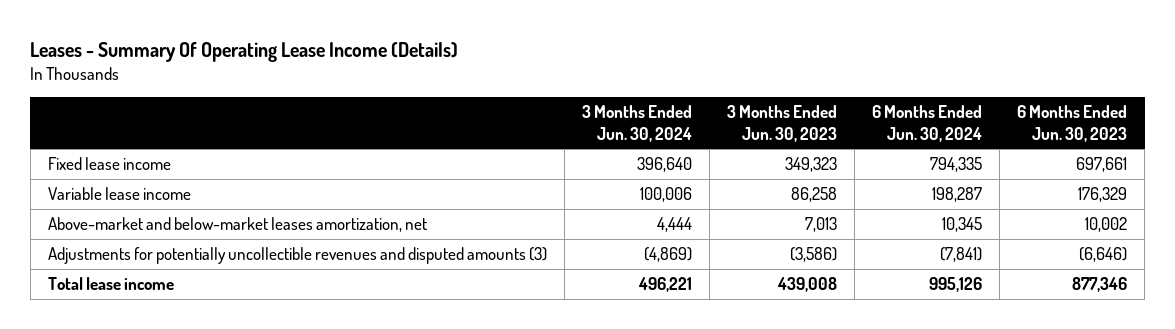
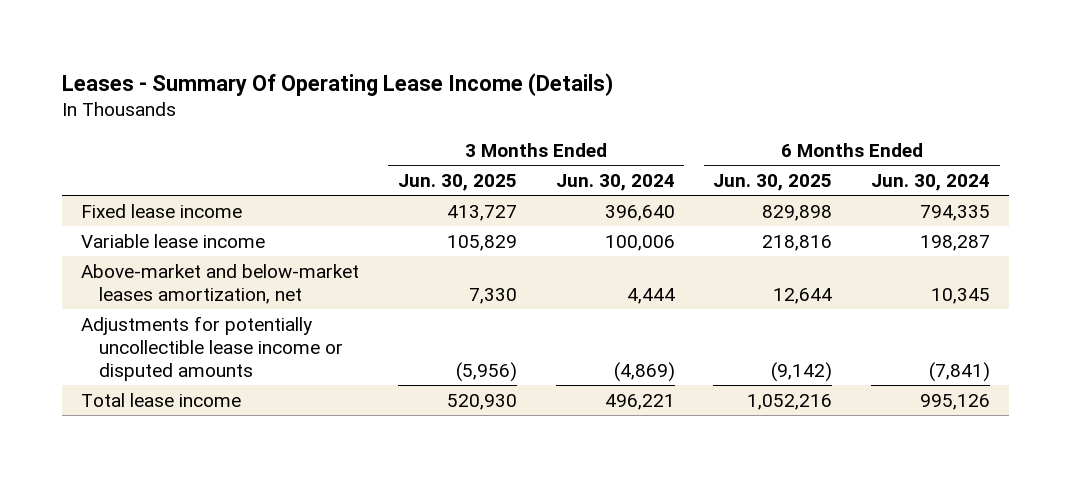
[727,104,838,142] 3 Months Ended Jun. 30, 2023 -> none
[1017,104,1128,142] 6 Months Ended Jun. 30, 2023 -> none
none -> [397,174,517,192] Jun. 30, 2025
none -> [713,174,833,192] Jun. 30, 2025
[47,247,547,265] Adjustments for potentially uncollectible revenues and disputed amounts (3) -> [81,315,343,381] Adjustments for potentially uncollectible lease income or disputed amounts

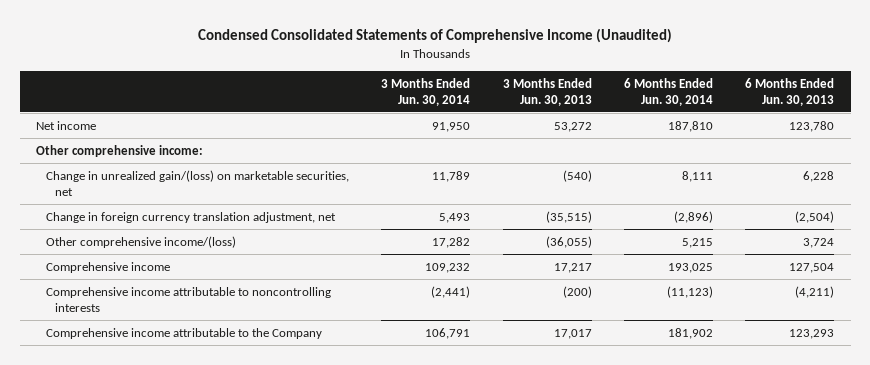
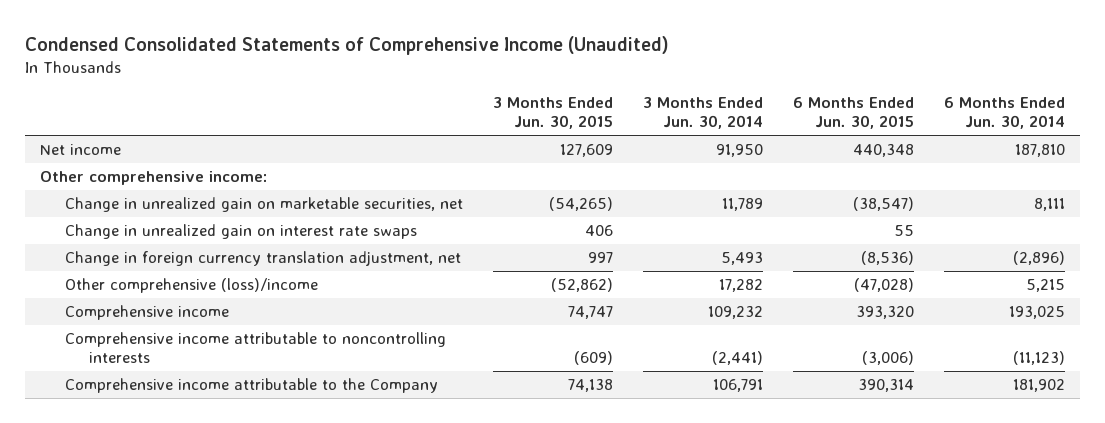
[502,77,592,106] 3 Months Ended Jun. 30, 2013 -> none
[745,77,835,106] 6 Months Ended Jun. 30, 2013 -> none
none -> [492,97,613,130] 3 Months Ended Jun. 30, 2015
none -> [792,97,914,130] 6 Months Ended Jun. 30, 2015
[45,169,349,196] Change in unrealized gain/(loss) on marketable securities, net -> [64,197,463,213] Change in unrealized gain on marketable securities, net
none -> [64,224,417,240] Change in unrealized gain on interest rate swaps
[45,235,236,248] Other comprehensive income/(loss) -> [64,278,318,294] Other comprehensive (loss)/income

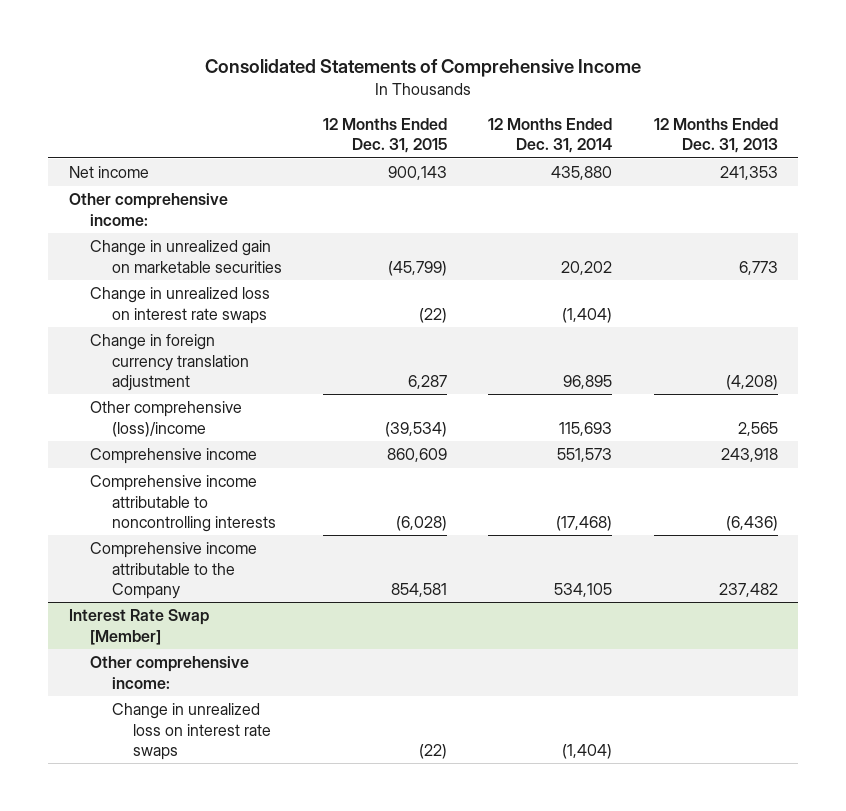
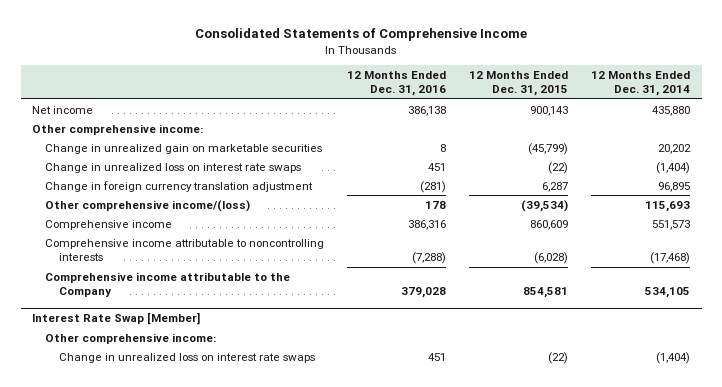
[653,117,778,154] 12 Months Ended Dec. 31, 2013 -> none
none -> [347,70,447,97] 12 Months Ended Dec. 31, 2016
[90,401,243,437] Other comprehensive (loss)/income -> [45,199,251,212] Other comprehensive income/(loss)

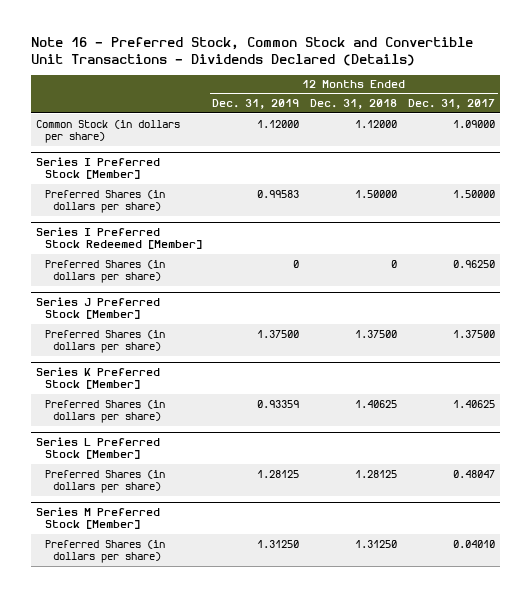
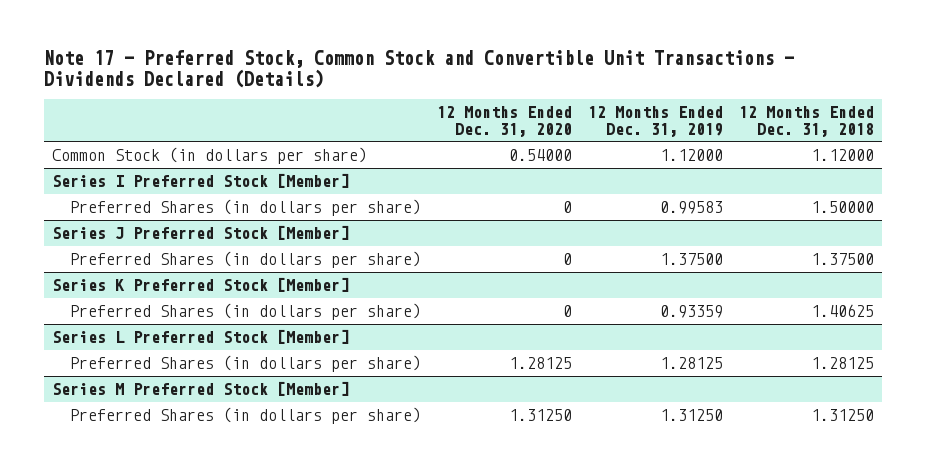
[30,37,473,67] Note 16 - Preferred Stock, Common Stock and Convertible Unit Transactions - Dividends Declared (Details) -> [43,49,794,88] Note 17 - Preferred Stock, Common Stock and Convertible Unit Transactions - Dividends Declared (Details)
[408,99,496,110] Dec. 31, 2017 -> none
none -> [436,106,572,137] 12 Months Ended Dec. 31, 2020
[36,226,202,250] Series I Preferred Stock Redeemed [Member] -> none
[44,259,165,284] Preferred Shares (in dollars per share) -> none

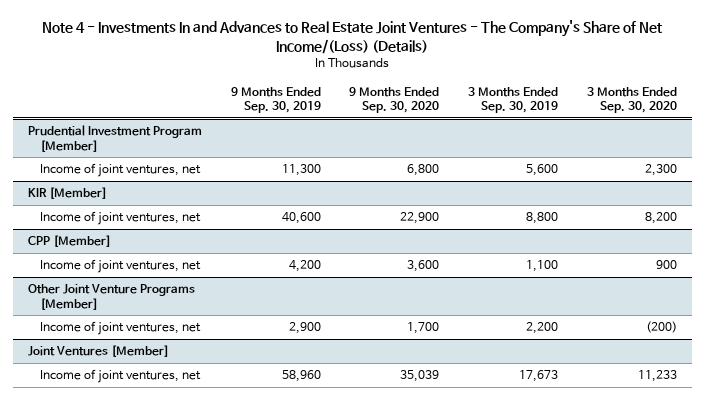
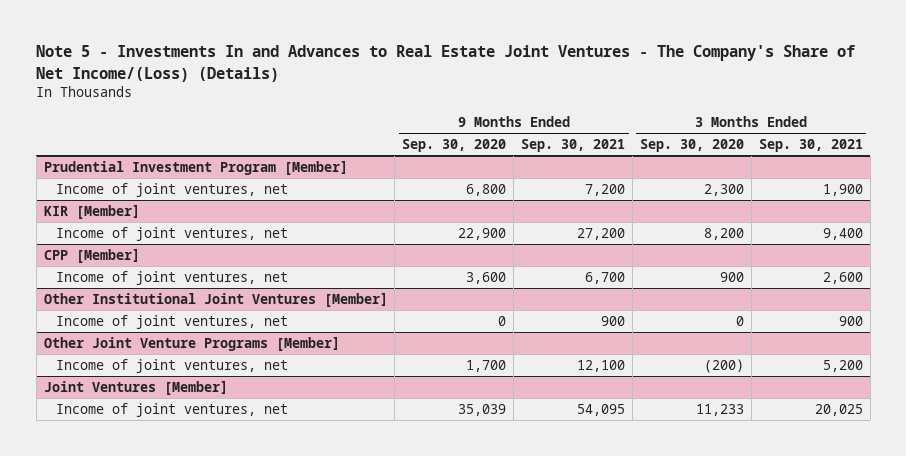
[42,20,663,54] Note 4 - Investments In and Advances to Real Estate Joint Ventures - The Company's Share of Net Income/(Loss) (Details) -> [36,45,856,82] Note 5 - Investments In and Advances to Real Estate Joint Ventures - The Company's Share of Net Income/(Loss) (Details)
[230,86,321,114] 9 Months Ended Sep. 30, 2019 -> none
[468,86,559,114] 3 Months Ended Sep. 30, 2019 -> none
none -> [521,139,626,153] Sep. 30, 2021
none -> [758,139,863,153] Sep. 30, 2021
none -> [43,293,388,308] Other Institutional Joint Ventures [Member]
none -> [56,315,289,330] Income of joint ventures, net

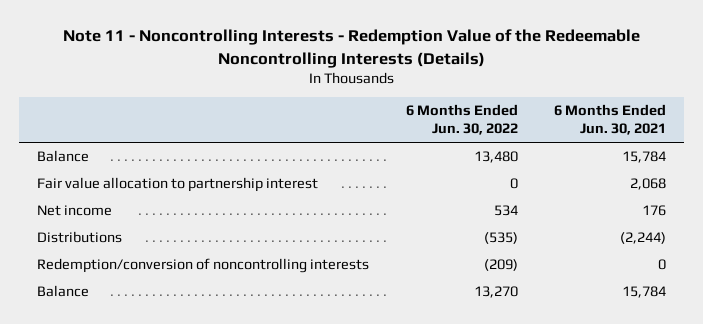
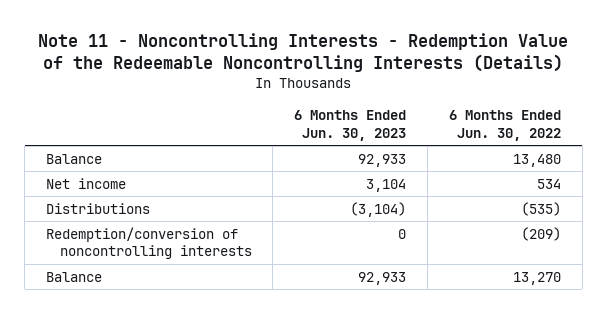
[554,104,667,136] 6 Months Ended Jun. 30, 2021 -> none
none -> [294,110,407,141] 6 Months Ended Jun. 30, 2023
[37,177,319,193] Fair value allocation to partnership interest -> none

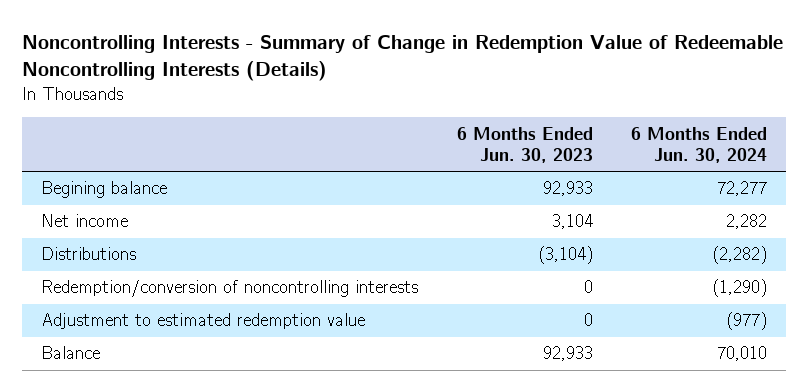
[38,32,569,72] Note 11 - Noncontrolling Interests - Redemption Value of the Redeemable Noncontrolling Interests (Details) -> [22,35,784,82] Noncontrolling Interests - Summary of Change in Redemption Value of Redeemable Noncontrolling Interests (Details)
[448,110,561,141] 6 Months Ended Jun. 30, 2022 -> none
none -> [630,126,767,163] 6 Months Ended Jun. 30, 2024
[45,153,102,164] Balance -> [41,181,168,199] Begining balance
none -> [41,313,366,330] Adjustment to estimated redemption value

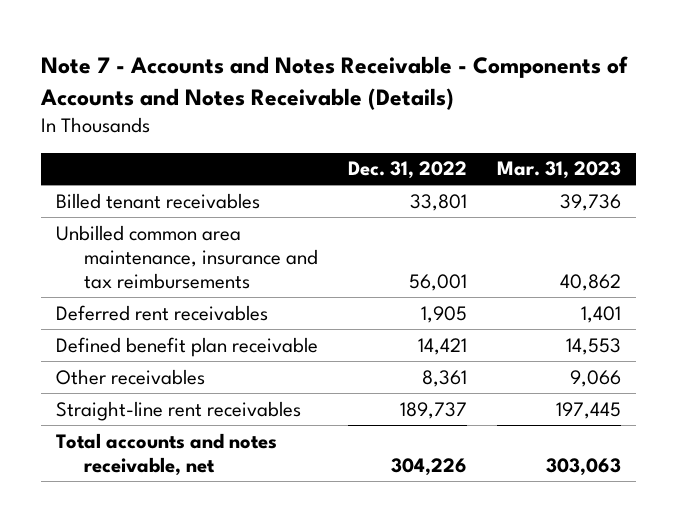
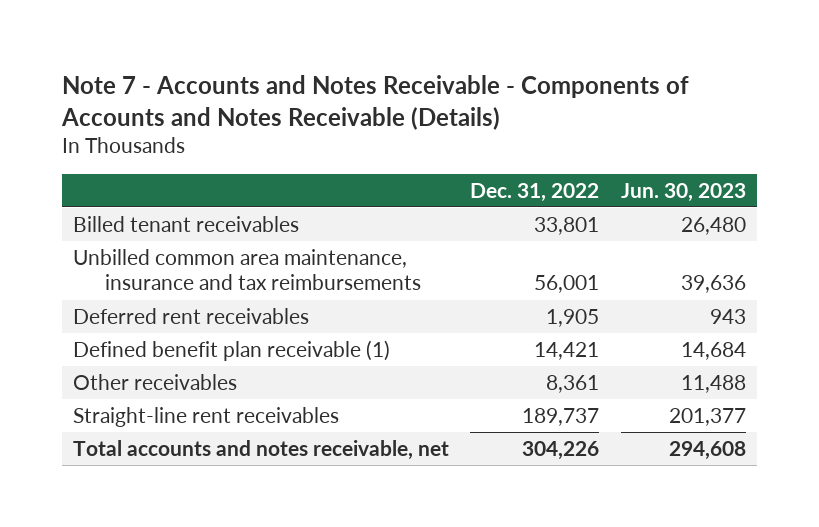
[496,161,621,180] Mar. 31, 2023 -> none
none -> [620,182,746,202] Jun. 30, 2023
[56,336,319,357] Defined benefit plan receivable -> [72,339,390,361] Defined benefit plan receivable (1)

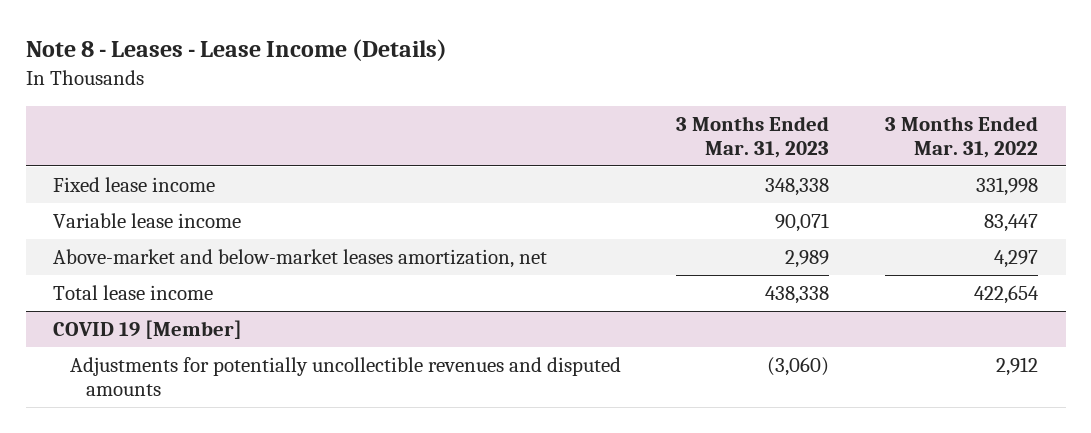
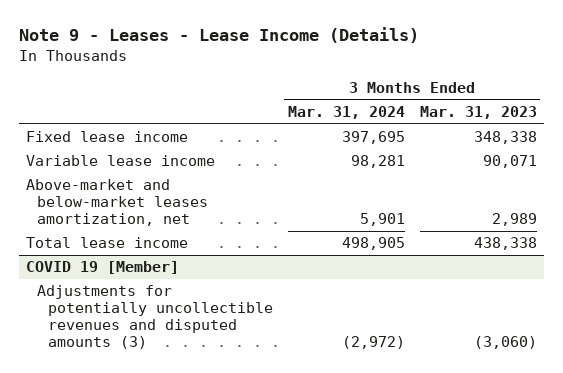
[25,39,447,62] Note 8 - Leases - Lease Income (Details) -> [18,27,419,44] Note 9 - Leases - Lease Income (Details)
[884,115,1038,158] 3 Months Ended Mar. 31, 2022 -> none
none -> [287,106,405,120] Mar. 31, 2024
[69,357,621,397] Adjustments for potentially uncollectible revenues and disputed amounts -> [37,285,274,350] Adjustments for potentially uncollectible revenues and disputed amounts (3)

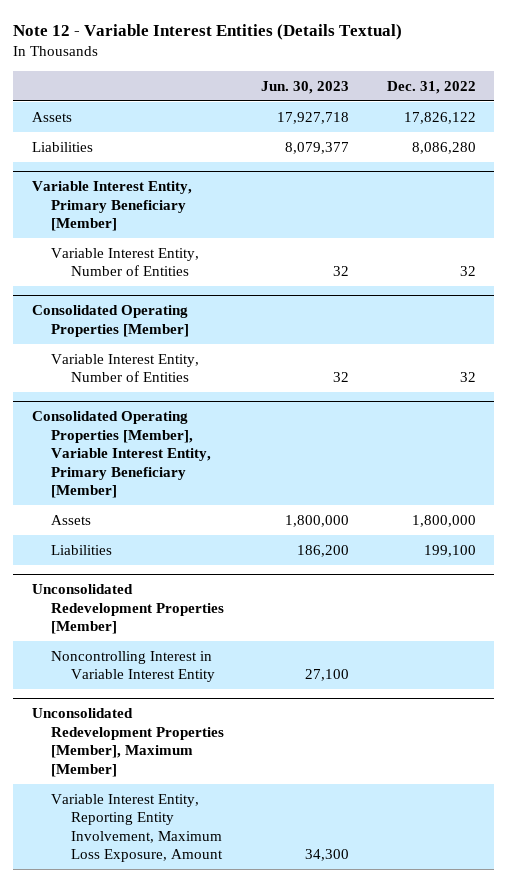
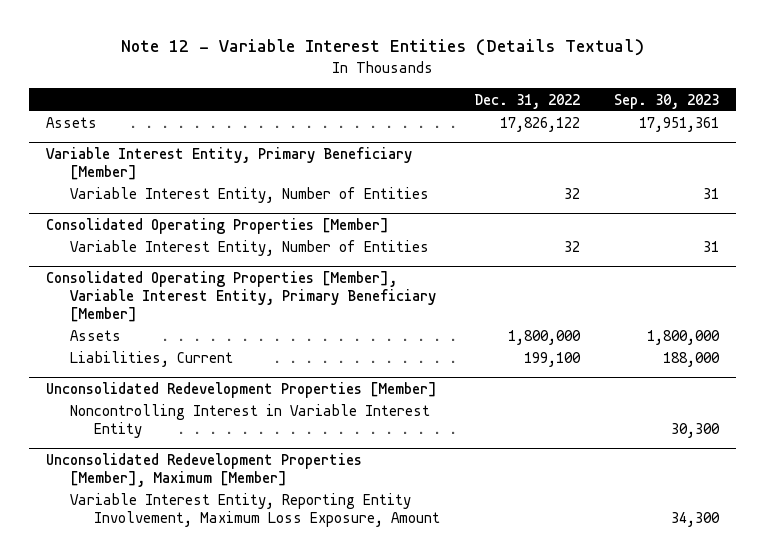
[261,80,350,94] Jun. 30, 2023 -> none
none -> [614,93,720,109] Sep. 30, 2023
[31,141,93,152] Liabilities -> none
[51,544,113,555] Liabilities -> [69,351,233,368] Liabilities, Current

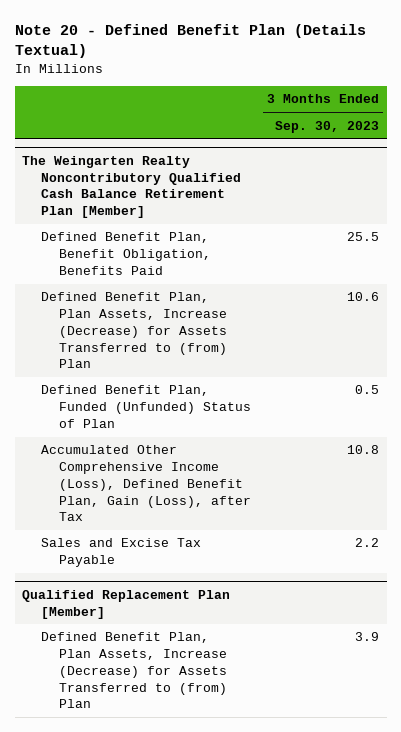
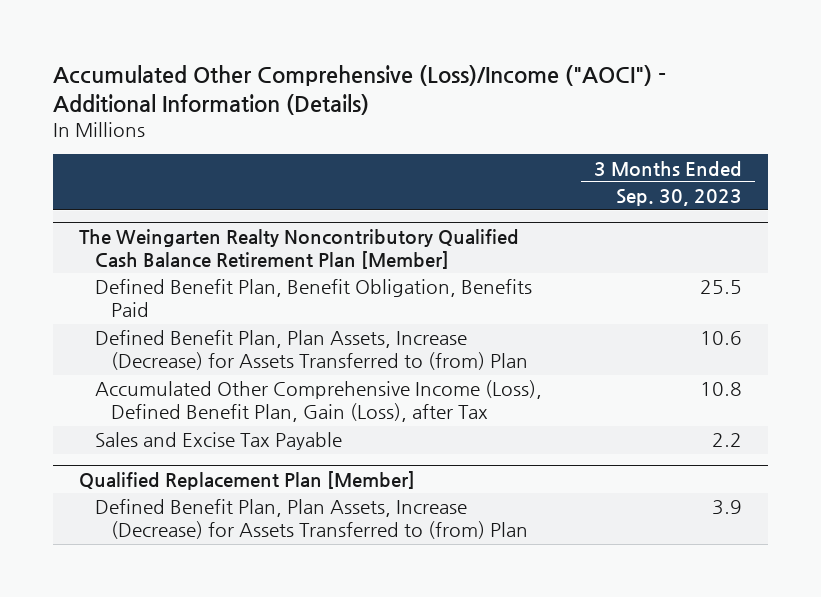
[14,23,366,59] Note 20 - Defined Benefit Plan (Details Textual) -> [52,64,666,115] Accumulated Other Comprehensive (Loss)/Income ("AOCI") - Additional Information (Details)
[40,385,252,428] Defined Benefit Plan, Funded (Unfunded) Status of Plan -> none

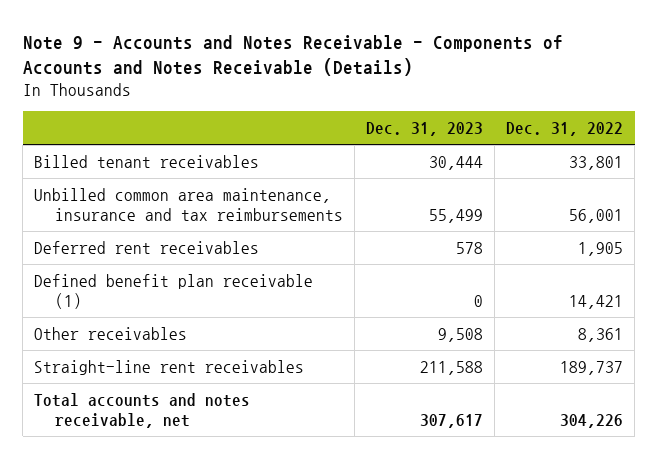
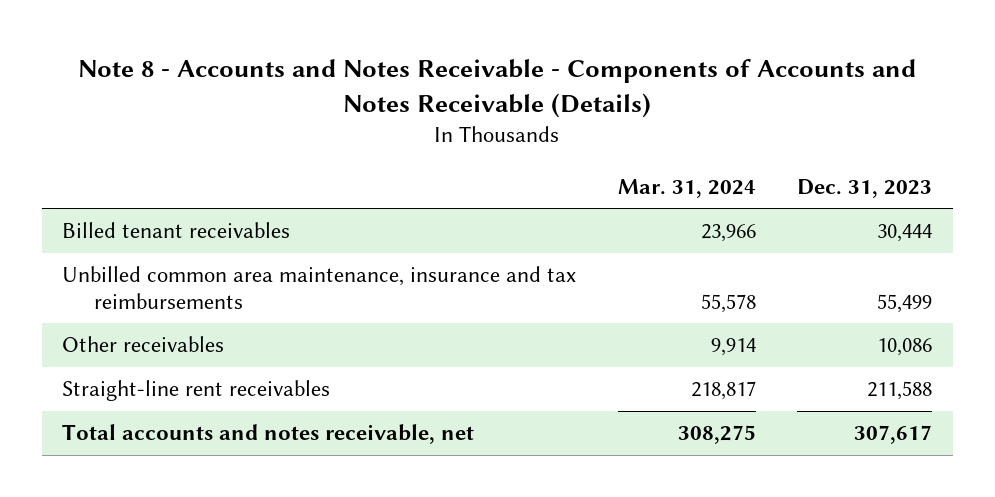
[22,34,563,77] Note 9 - Accounts and Notes Receivable - Components of Accounts and Notes Receivable (Details) -> [78,58,917,118] Note 8 - Accounts and Notes Receivable - Components of Accounts and Notes Receivable (Details)
[506,122,624,137] Dec. 31, 2022 -> none
none -> [617,178,756,198] Mar. 31, 2024
[34,240,260,254] Deferred rent receivables -> none
[34,273,314,309] Defined benefit plan receivable (1) -> none
[438,327,484,342] 9,508 -> [877,338,933,357] 10,086

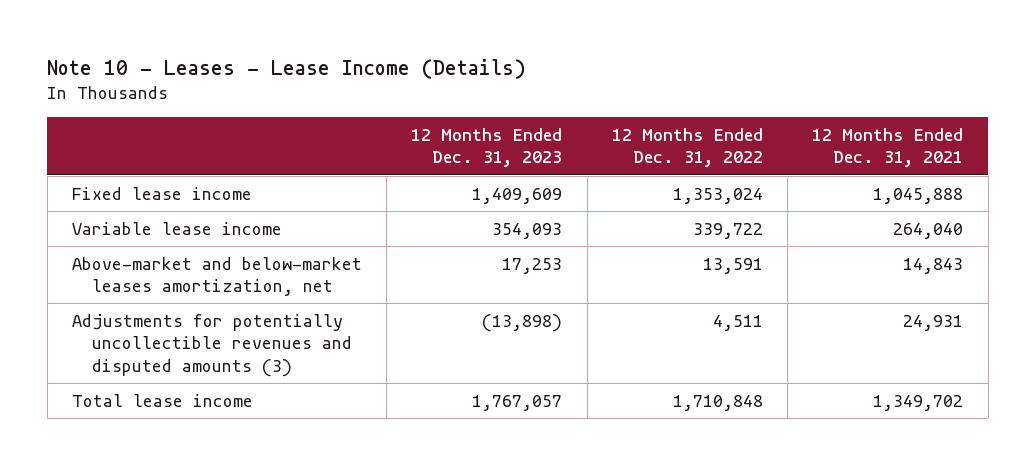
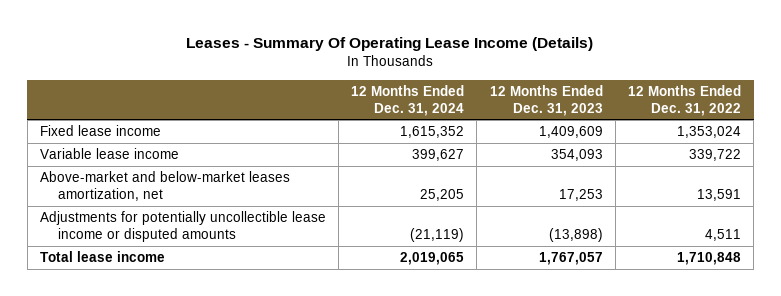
[47,59,527,80] Note 10 - Leases - Lease Income (Details) -> [186,36,594,51] Leases - Summary Of Operating Lease Income (Details)
[812,127,964,168] 12 Months Ended Dec. 31, 2021 -> none
none -> [351,84,465,116] 12 Months Ended Dec. 31, 2024
[71,313,353,377] Adjustments for potentially uncollectible revenues and disputed amounts (3) -> [39,211,326,242] Adjustments for potentially uncollectible lease income or disputed amounts

